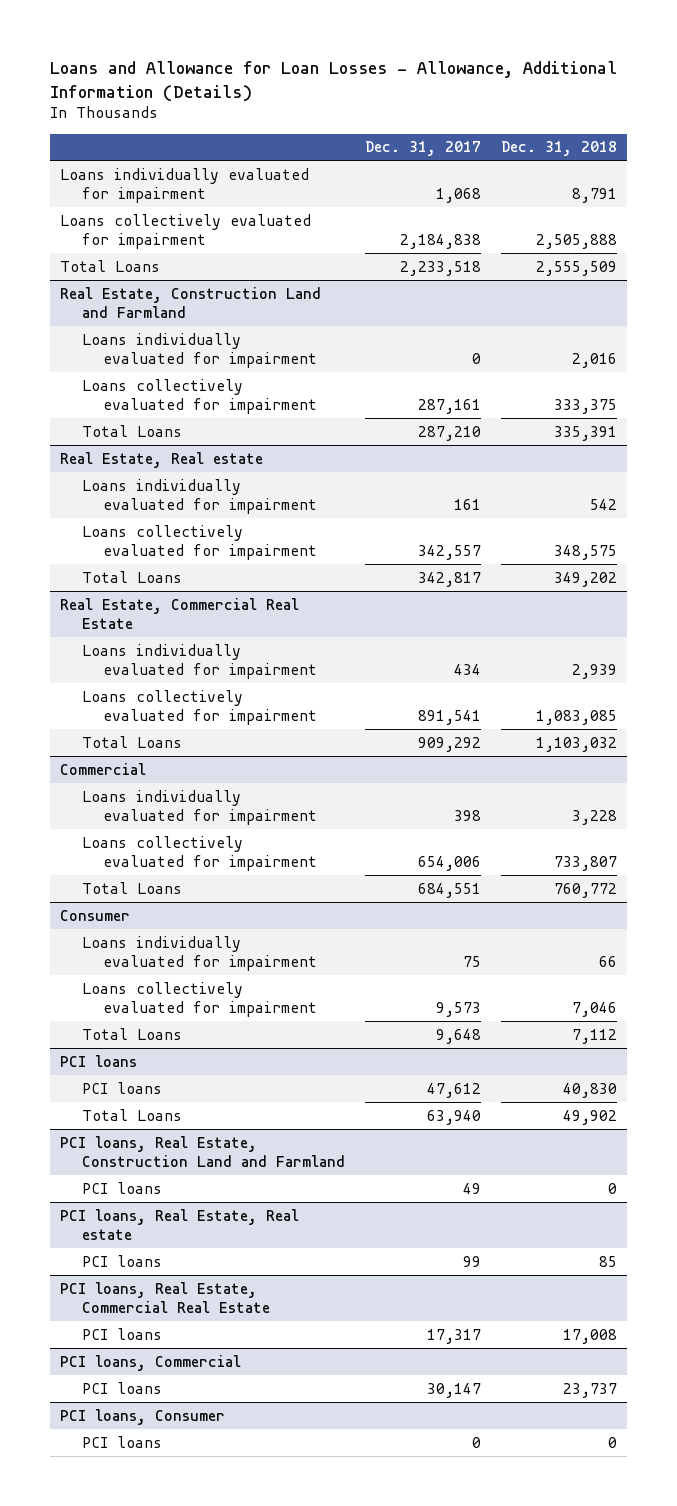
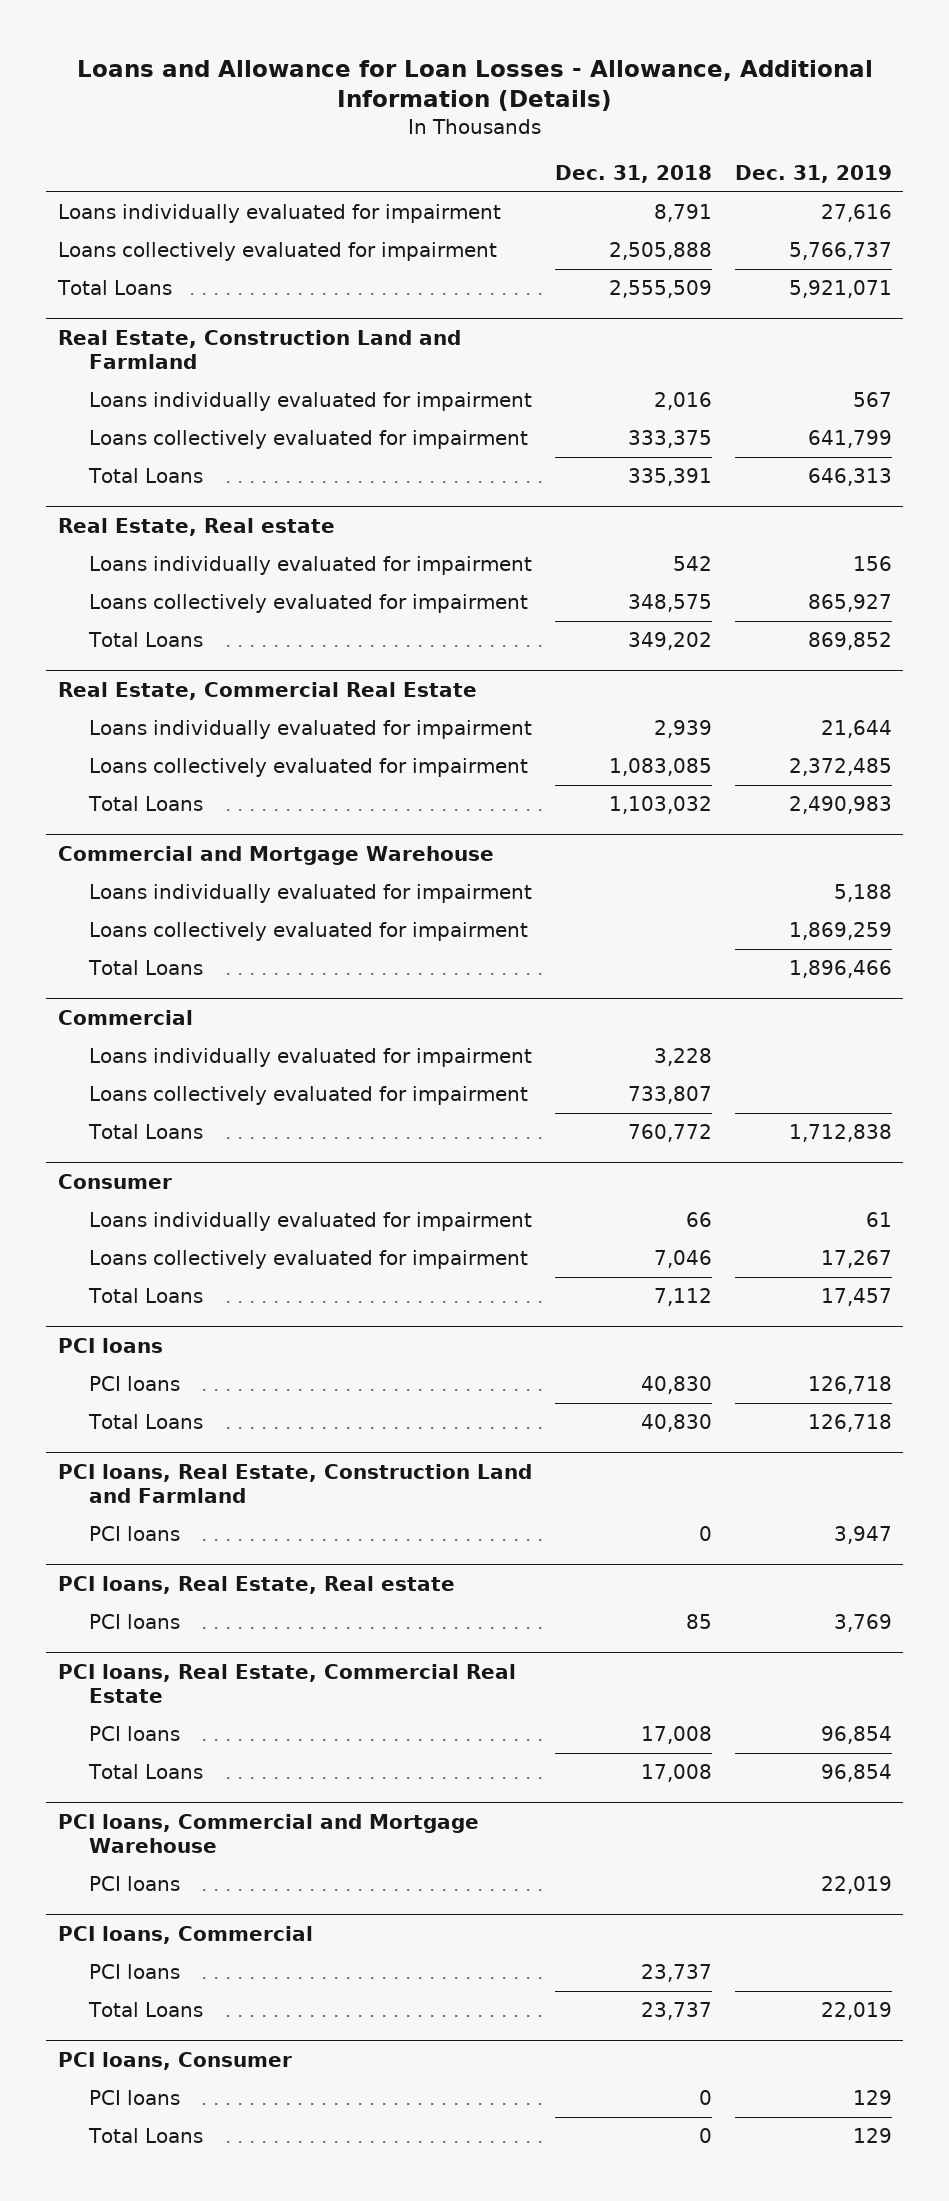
[364,141,481,157] Dec. 31, 2017 -> none
none -> [734,164,892,183] Dec. 31, 2019
none -> [57,846,494,866] Commercial and Mortgage Warehouse
none -> [88,884,532,904] Loans individually evaluated for impairment
none -> [88,922,528,942] Loans collectively evaluated for impairment
none -> [87,960,203,976] Total Loans
[563,1109,618,1125] 49,902 -> [640,1414,712,1433] 40,830
none -> [87,1764,203,1780] Total Loans
none -> [57,1814,479,1854] PCI loans, Commercial and Mortgage Warehouse
none -> [88,1876,180,1892] PCI loans
none -> [87,2002,203,2018] Total Loans
none -> [87,2128,203,2144] Total Loans

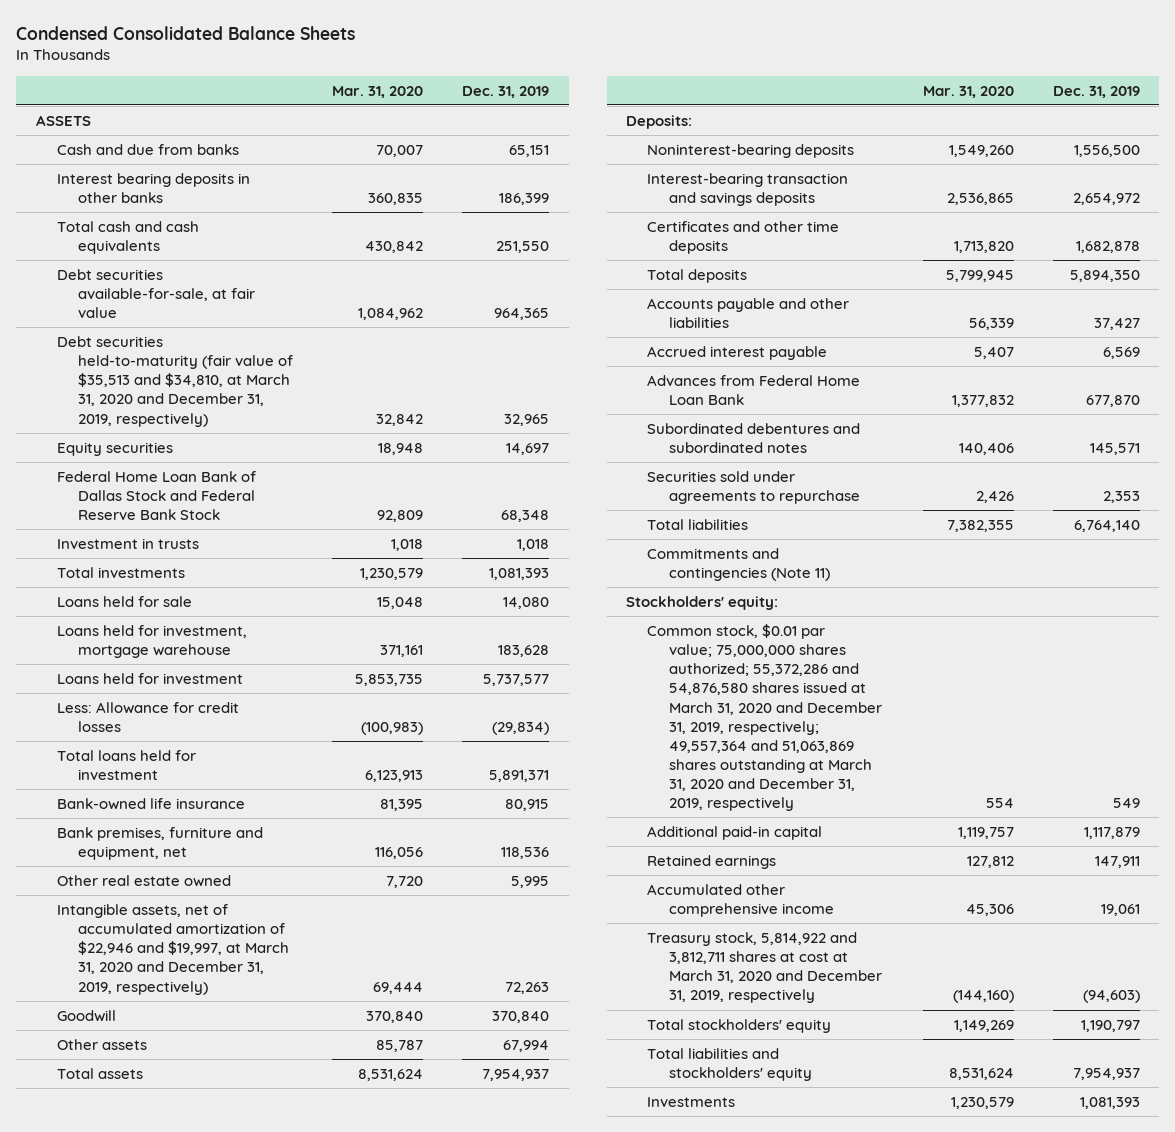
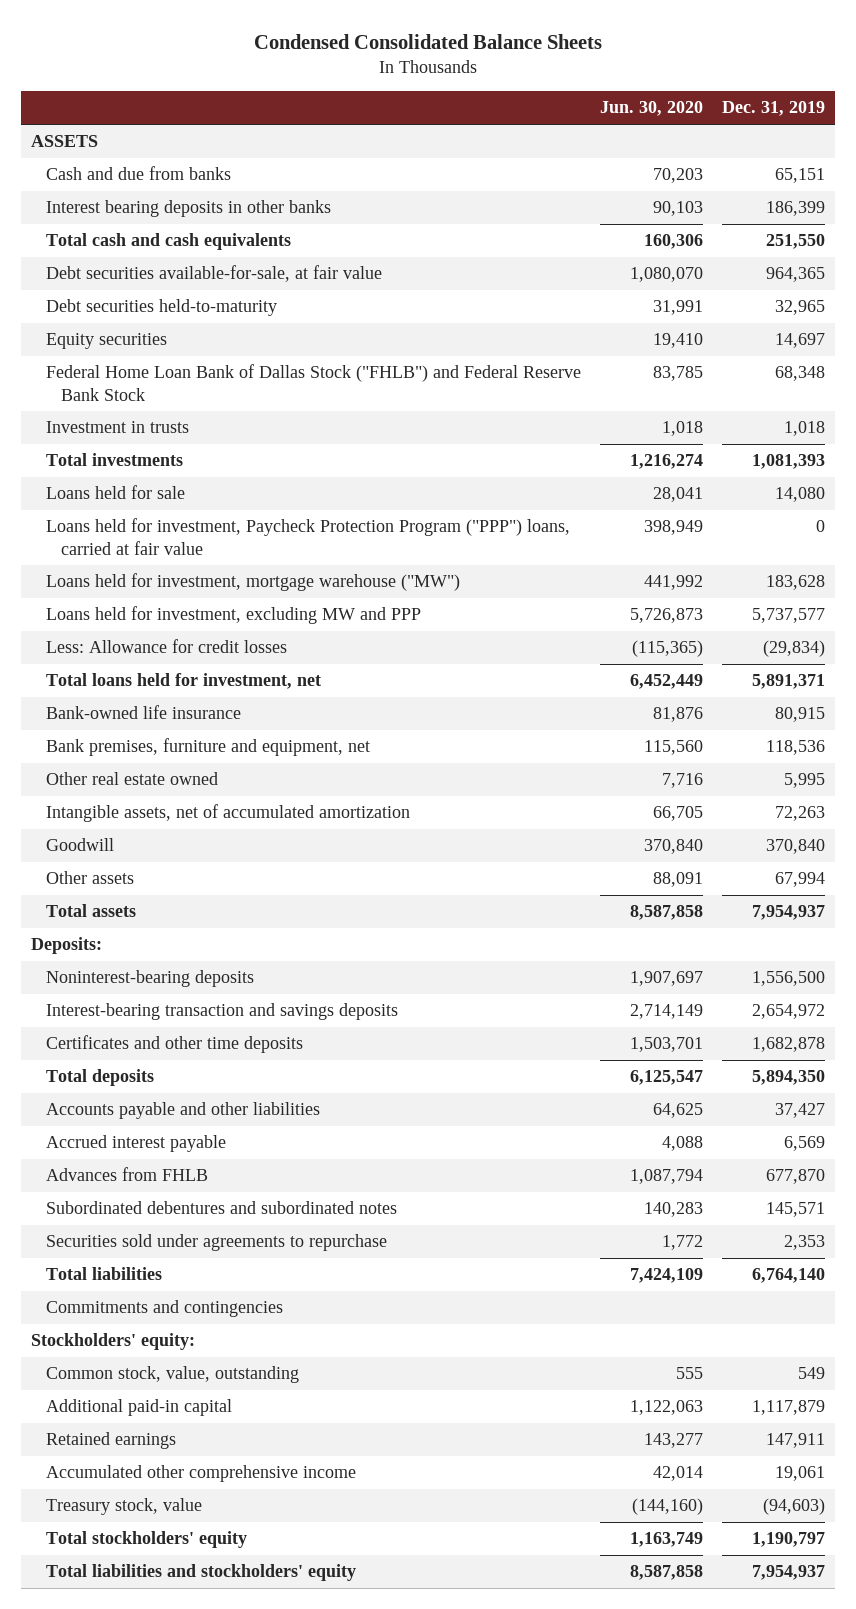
[332,85,424,98] Mar. 31, 2020 -> none
none -> [600,101,704,117] Jun. 30, 2020
[57,335,294,427] Debt securities held-to-maturity (fair value of $35,513 and $34,810, at March 31, 2020 and December 31, 2019, respectively) -> [46,299,278,317] Debt securities held-to-maturity
[57,470,257,521] Federal Home Loan Bank of Dallas Stock and Federal Reserve Bank Stock -> [46,364,582,401] Federal Home Loan Bank of Dallas Stock ("FHLB") and Federal Reserve Bank Stock
none -> [46,518,571,555] Loans held for investment, Paycheck Protection Program ("PPP") loans, carried at fair value
[57,624,248,659] Loans held for investment, mortgage warehouse -> [46,573,461,592] Loans held for investment, mortgage warehouse ("MW")
[57,672,244,684] Loans held for investment -> [46,606,422,625] Loans held for investment, excluding MW and PPP
[57,749,197,781] Total loans held for investment -> [46,673,322,690] Total loans held for investment, net
[57,903,290,995] Intangible assets, net of accumulated amortization of $22,946 and $19,997, at March 31, 2020 and December 31, 2019, respectively) -> [46,804,411,823] Intangible assets, net of accumulated amortization
[647,374,861,406] Advances from Federal Home Loan Bank -> [46,1167,209,1182] Advances from FHLB
[647,547,830,582] Commitments and contingencies (Note 11) -> [46,1300,284,1318] Commitments and contingencies
[647,623,882,812] Common stock, $0.01 par value; 75,000,000 shares authorized; 55,372,286 and 54,876,580 shares issued at March 31, 2020 and December 31, 2019, respectively; 49,557,364 and 51,063,869 shares outstanding at March 31, 2020 and December 31, 2019, respectively -> [46,1366,300,1384] Common stock, value, outstanding
[647,931,882,1004] Treasury stock, 5,814,922 and 3,812,711 shares at cost at March 31, 2020 and December 31, 2019, respectively -> [46,1498,203,1516] Treasury stock, value
[647,1096,736,1107] Investments -> none

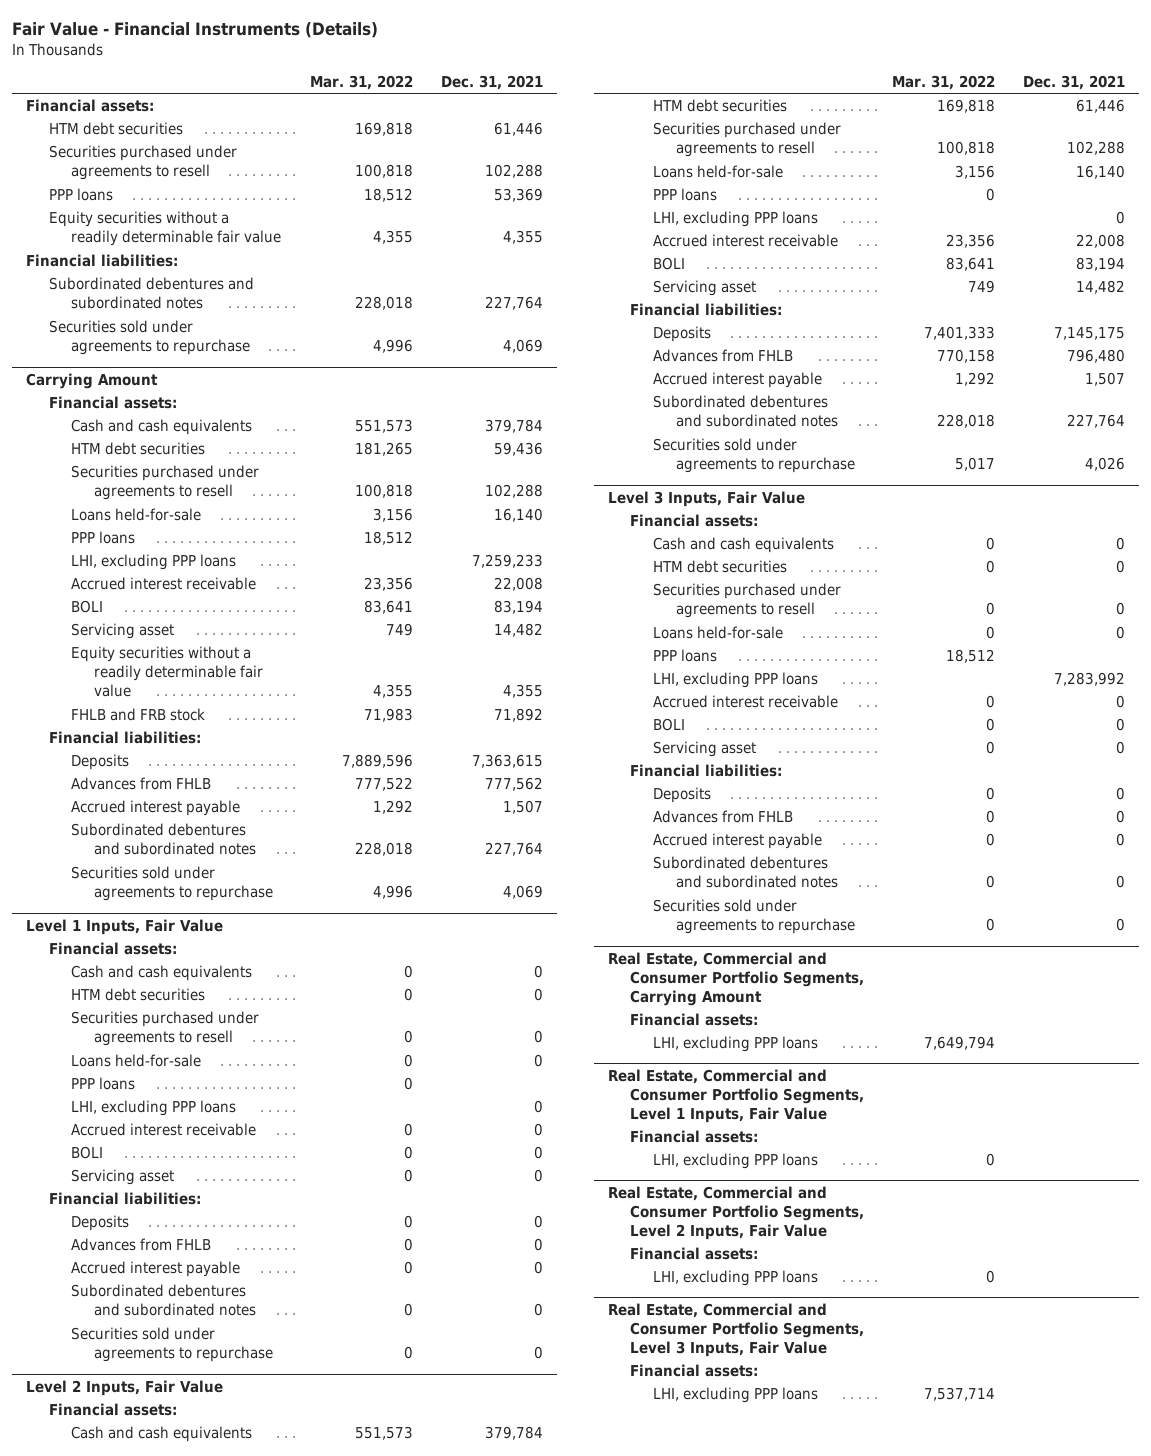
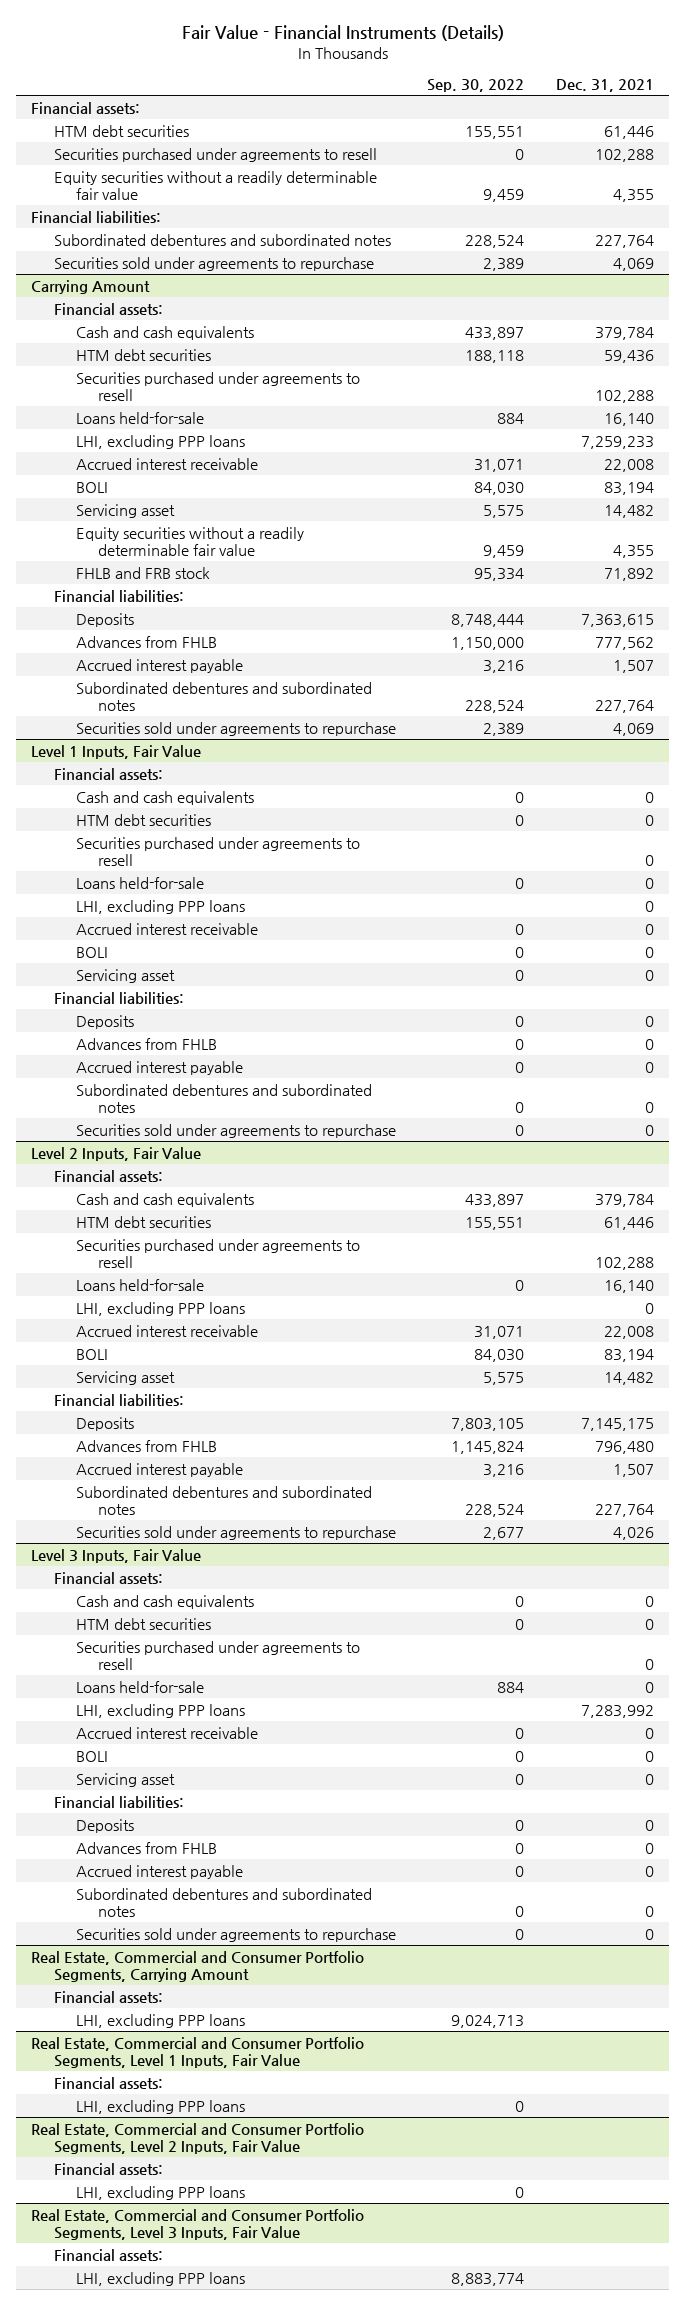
[310,75,414,91] Mar. 31, 2022 -> none
none -> [427,78,525,92] Sep. 30, 2022
[48,188,113,202] PPP loans -> none
[71,531,136,545] PPP loans -> none
[71,1077,136,1091] PPP loans -> none
[653,188,718,202] PPP loans -> none
[653,649,718,663] PPP loans -> none

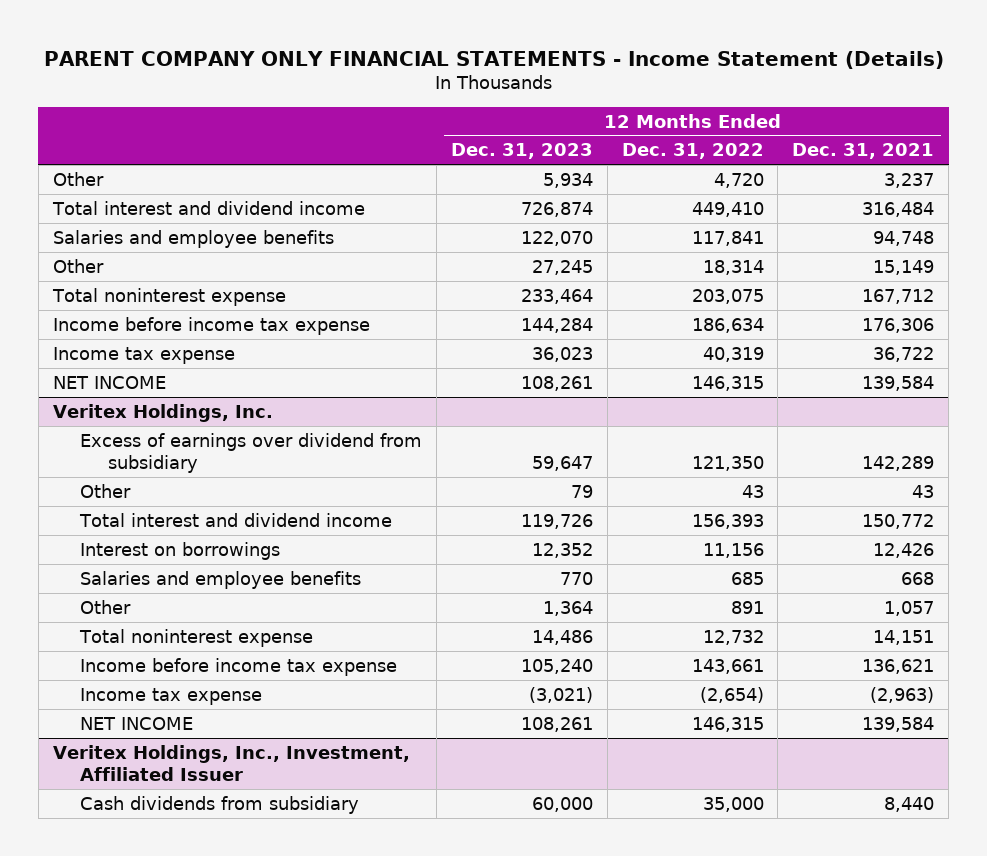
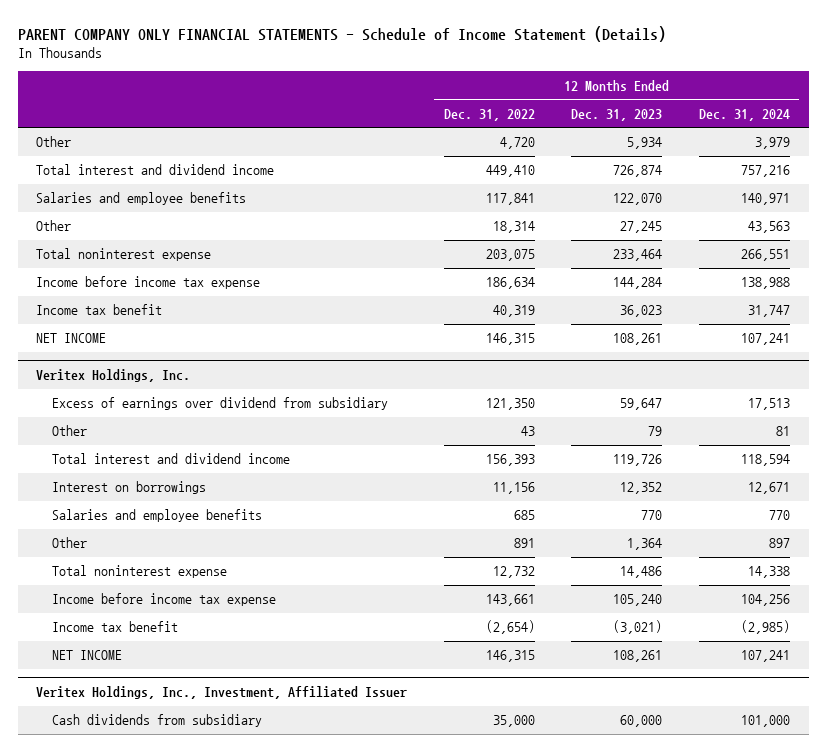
[43,50,944,69] PARENT COMPANY ONLY FINANCIAL STATEMENTS - Income Statement (Details) -> [17,25,666,42] PARENT COMPANY ONLY FINANCIAL STATEMENTS - Schedule of Income Statement (Details)
[792,143,935,160] Dec. 31, 2021 -> none
none -> [699,108,791,121] Dec. 31, 2024
[52,346,235,364] Income tax expense -> [35,304,162,316] Income tax benefit
[80,687,263,705] Income tax expense -> [51,621,178,633] Income tax benefit

